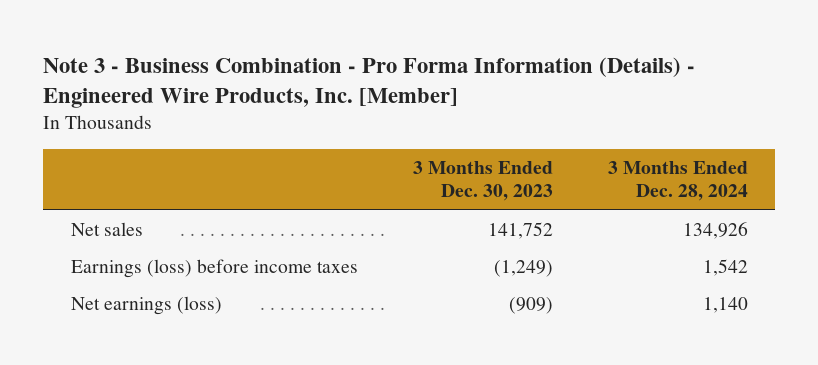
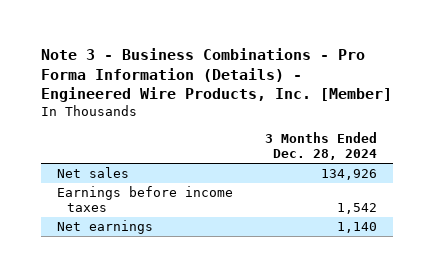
[43,57,696,109] Note 3 - Business Combination - Pro Forma Information (Details) - Engineered Wire Products, Inc. [Member] -> [40,48,392,103] Note 3 - Business Combinations - Pro Forma Information (Details) - Engineered Wire Products, Inc. [Member]
[412,160,553,202] 3 Months Ended Dec. 30, 2023 -> none
[70,259,358,279] Earnings (loss) before income taxes -> [56,186,233,213] Earnings before income taxes
[70,296,222,316] Net earnings (loss) -> [56,220,153,235] Net earnings

